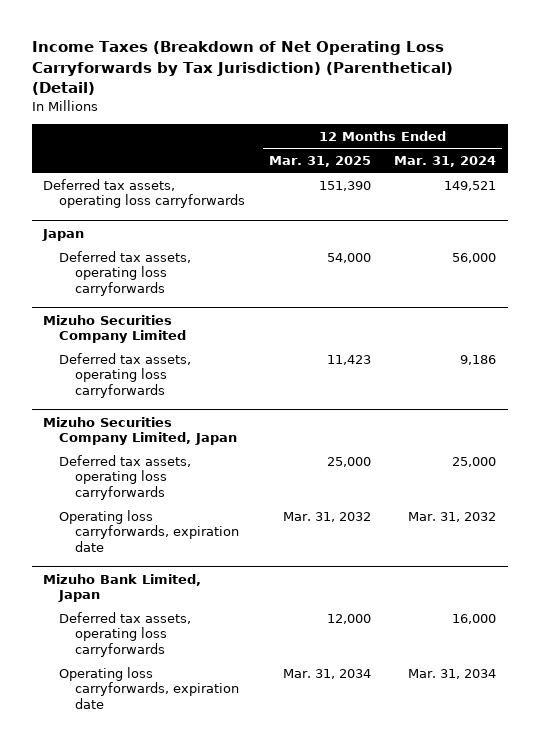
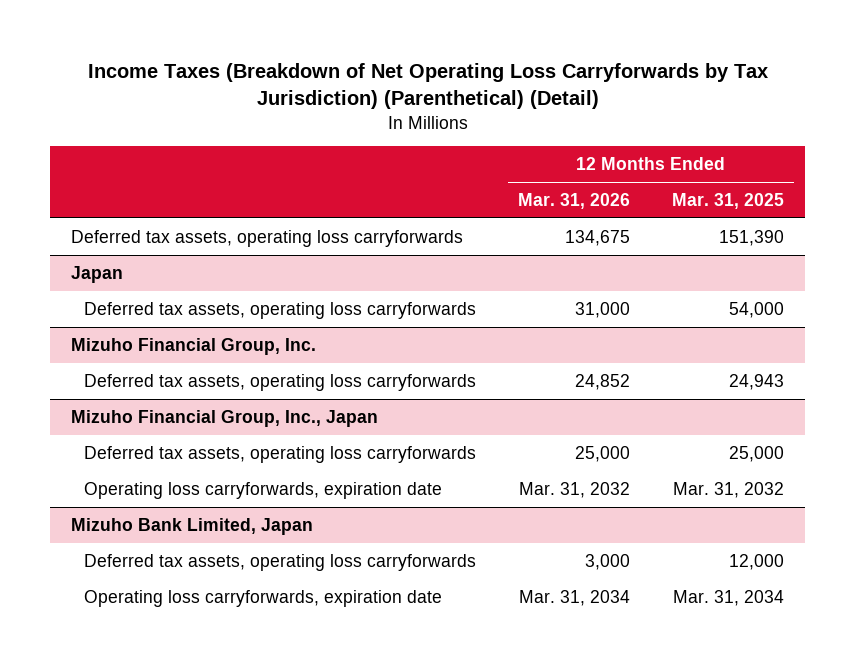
[394,156,497,168] Mar. 31, 2024 -> none
none -> [518,193,631,210] Mar. 31, 2026
[43,314,187,344] Mizuho Securities Company Limited -> none
[43,416,238,446] Mizuho Securities Company Limited, Japan -> none
none -> [71,337,317,355] Mizuho Financial Group, Inc.
[326,354,371,365] 11,423 -> [728,373,784,390] 24,943
none -> [71,409,379,427] Mizuho Financial Group, Inc., Japan

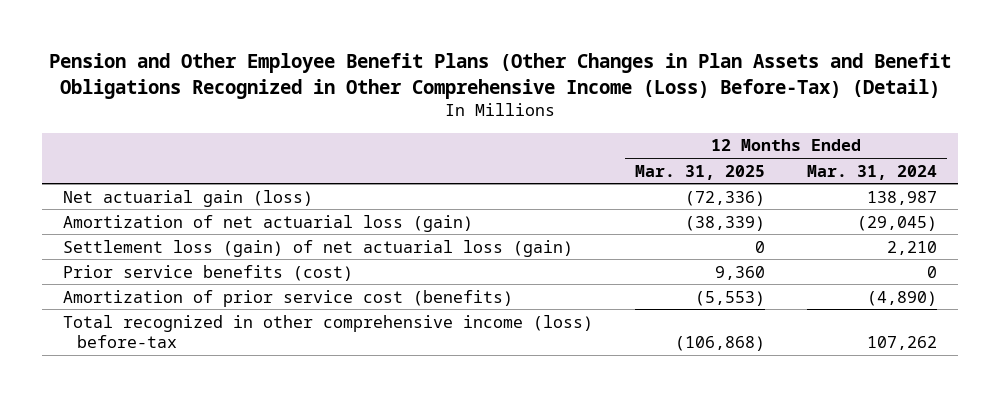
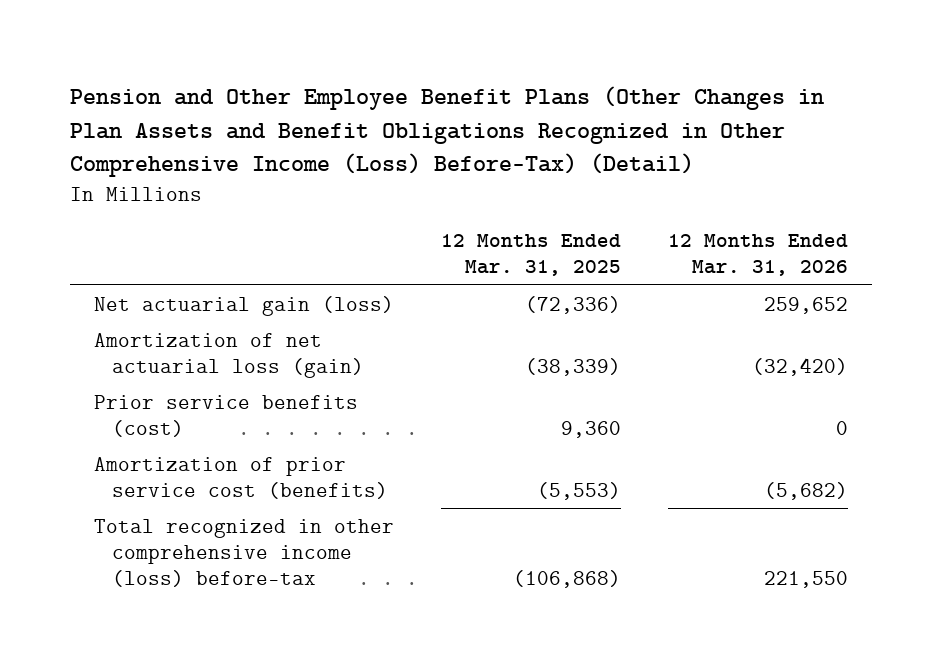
[806,164,937,180] Mar. 31, 2024 -> none
none -> [668,234,849,277] 12 Months Ended Mar. 31, 2026
[63,239,574,257] Settlement loss (gain) of net actuarial loss (gain) -> none

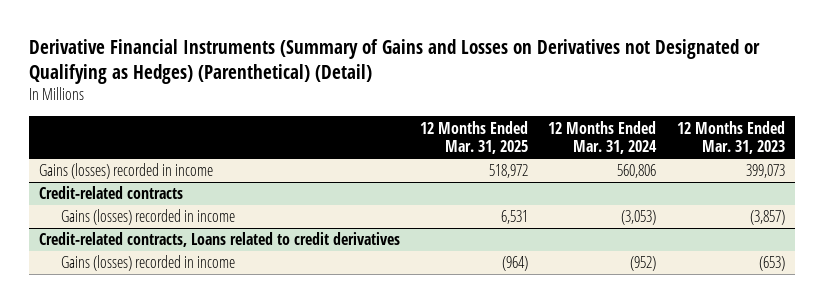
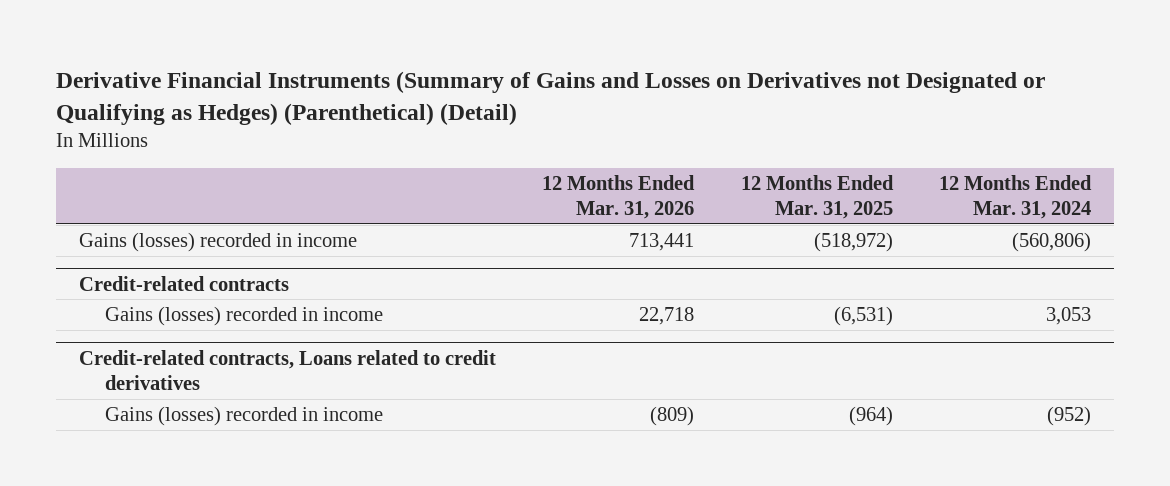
[676,120,785,155] 12 Months Ended Mar. 31, 2023 -> none
none -> [542,174,696,219] 12 Months Ended Mar. 31, 2026
[489,164,529,179] 518,972 -> [813,232,893,253] (518,972)
[617,164,657,179] 560,806 -> [1011,232,1091,253] (560,806)
[501,210,529,225] 6,531 -> [833,306,893,327] (6,531)
[621,210,657,226] (3,053) -> [1045,307,1091,326] 3,053

